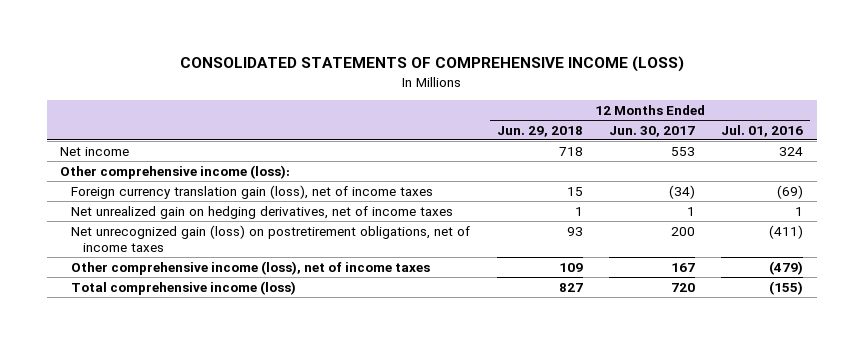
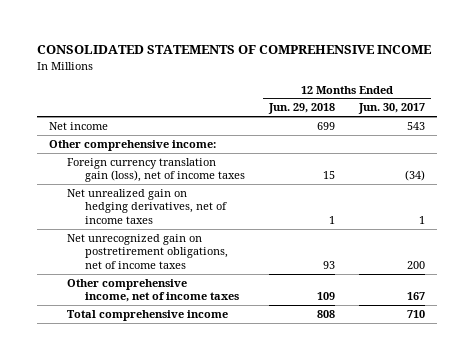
[179,56,684,73] CONSOLIDATED STATEMENTS OF COMPREHENSIVE INCOME (LOSS) -> [37,45,433,55] CONSOLIDATED STATEMENTS OF COMPREHENSIVE INCOME
[721,124,804,137] Jul. 01, 2016 -> none
[558,146,583,156] 718 -> [316,121,335,130] 699
[671,146,696,156] 553 -> [406,121,425,130] 543
[60,164,291,179] Other comprehensive income (loss): -> [49,139,217,151] Other comprehensive income:
[71,224,471,252] Net unrecognized gain (loss) on postretirement obligations, net of income taxes -> [66,233,228,269] Net unrecognized gain on postretirement obligations, net of income taxes
[71,260,431,275] Other comprehensive income (loss), net of income taxes -> [66,278,239,303] Other comprehensive income, net of income taxes
[71,280,297,295] Total comprehensive income (loss) -> [66,309,228,321] Total comprehensive income
[558,282,583,292] 827 -> [316,309,335,318] 808
[671,282,696,292] 720 -> [406,309,425,318] 710

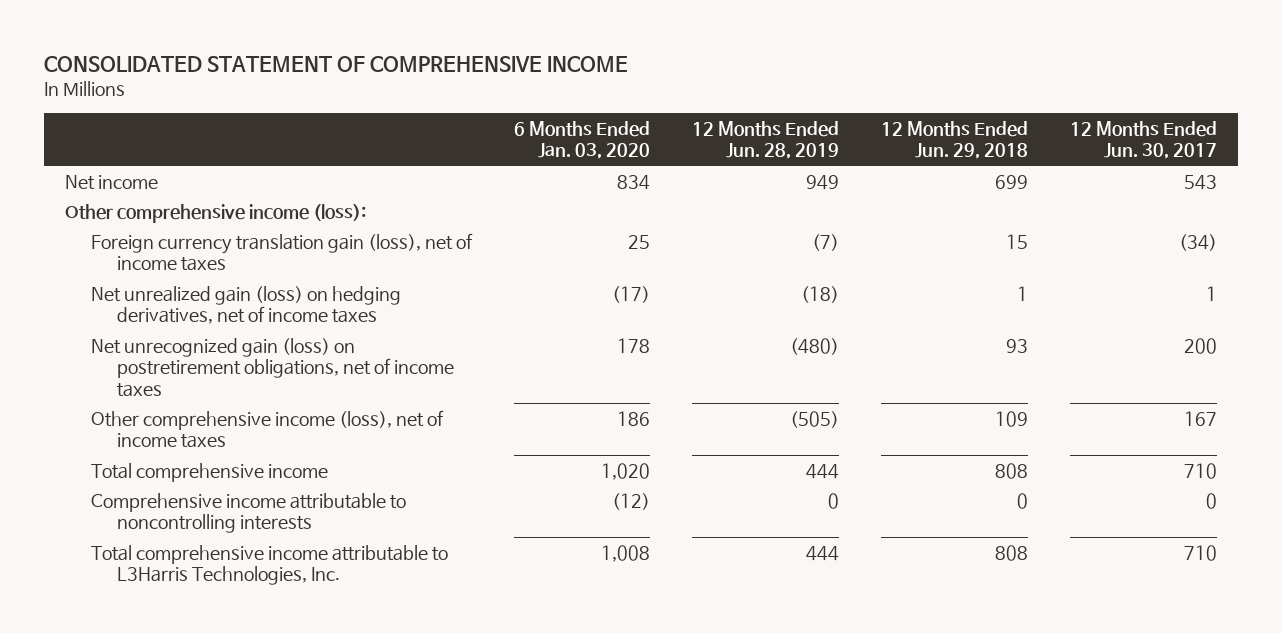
[37,45,433,55] CONSOLIDATED STATEMENTS OF COMPREHENSIVE INCOME -> [43,56,628,73] CONSOLIDATED STATEMENT OF COMPREHENSIVE INCOME
none -> [514,120,651,160] 6 Months Ended Jan. 03, 2020
none -> [692,120,840,160] 12 Months Ended Jun. 28, 2019
[49,139,217,151] Other comprehensive income: -> [64,203,366,223] Other comprehensive income (loss):
[66,188,227,224] Net unrealized gain on hedging derivatives, net of income taxes -> [91,285,402,325] Net unrealized gain (loss) on hedging derivatives, net of income taxes
[66,233,228,269] Net unrecognized gain on postretirement obligations, net of income taxes -> [91,337,455,397] Net unrecognized gain (loss) on postretirement obligations, net of income taxes
[66,278,239,303] Other comprehensive income, net of income taxes -> [91,409,445,449] Other comprehensive income (loss), net of income taxes
none -> [91,492,407,534] Comprehensive income attributable to noncontrolling interests
none -> [91,544,449,586] Total comprehensive income attributable to L3Harris Technologies, Inc.

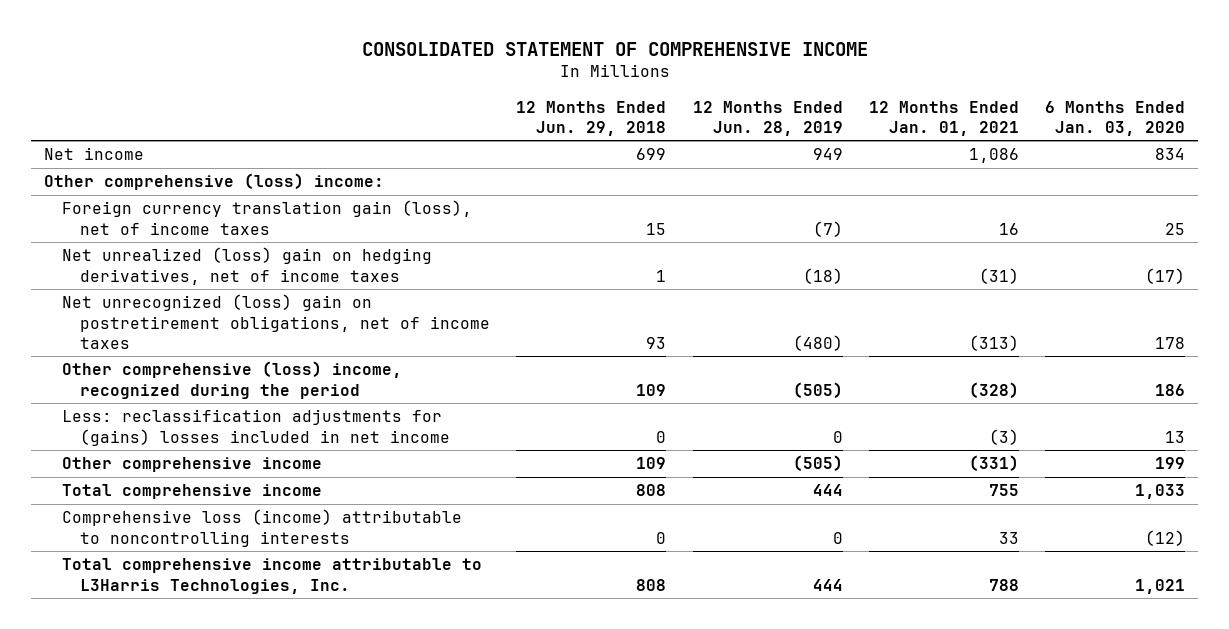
[1069,120,1217,160] 12 Months Ended Jun. 30, 2017 -> none
none -> [868,100,1019,136] 12 Months Ended Jan. 01, 2021
[64,203,366,223] Other comprehensive income (loss): -> [44,173,385,191] Other comprehensive (loss) income:
[91,285,402,325] Net unrealized gain (loss) on hedging derivatives, net of income taxes -> [62,247,433,285] Net unrealized (loss) gain on hedging derivatives, net of income taxes
[91,337,455,397] Net unrecognized gain (loss) on postretirement obligations, net of income taxes -> [62,294,491,349] Net unrecognized (loss) gain on postretirement obligations, net of income taxes
none -> [62,361,403,399] Other comprehensive (loss) income, recognized during the period
none -> [62,409,451,446] Less: reclassification adjustments for (gains) losses included in net income
[91,409,445,449] Other comprehensive income (loss), net of income taxes -> [62,457,323,473] Other comprehensive income
[617,410,651,426] 186 -> [1154,457,1185,470] 199
[601,462,651,480] 1,020 -> [1134,484,1185,500] 1,033
[91,492,407,534] Comprehensive income attributable to noncontrolling interests -> [62,509,463,547] Comprehensive loss (income) attributable to noncontrolling interests
[601,544,651,562] 1,008 -> [1134,578,1185,594] 1,021

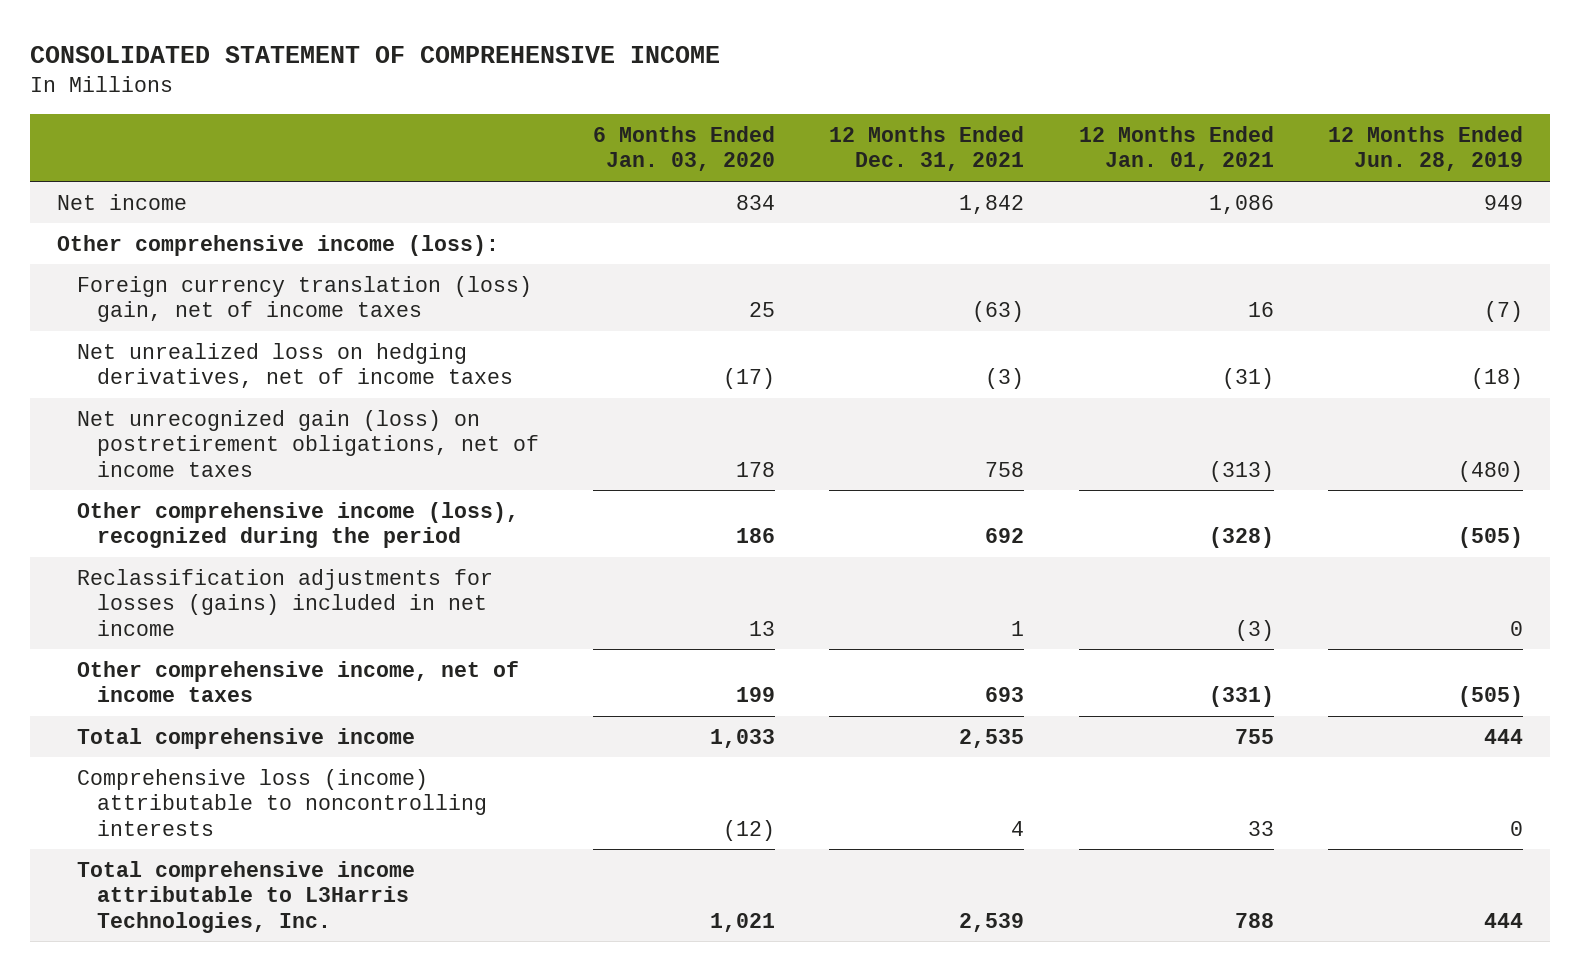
[516,100,667,136] 12 Months Ended Jun. 29, 2018 -> none
none -> [829,125,1025,172] 12 Months Ended Dec. 31, 2021
[44,173,385,191] Other comprehensive (loss) income: -> [56,234,499,256] Other comprehensive income (loss):
[62,200,473,235] Foreign currency translation gain (loss), net of income taxes -> [76,275,532,323] Foreign currency translation (loss) gain, net of income taxes
[62,247,433,285] Net unrealized (loss) gain on hedging derivatives, net of income taxes -> [76,342,513,389] Net unrealized loss on hedging derivatives, net of income taxes
[62,294,491,349] Net unrecognized (loss) gain on postretirement obligations, net of income taxes -> [76,409,539,477] Net unrecognized gain (loss) on postretirement obligations, net of income taxes
[62,361,403,399] Other comprehensive (loss) income, recognized during the period -> [76,501,519,549] Other comprehensive income (loss), recognized during the period
[62,409,451,446] Less: reclassification adjustments for (gains) losses included in net income -> [76,568,493,636] Reclassification adjustments for losses (gains) included in net income
[62,457,323,473] Other comprehensive income -> [76,660,519,703] Other comprehensive income, net of income taxes

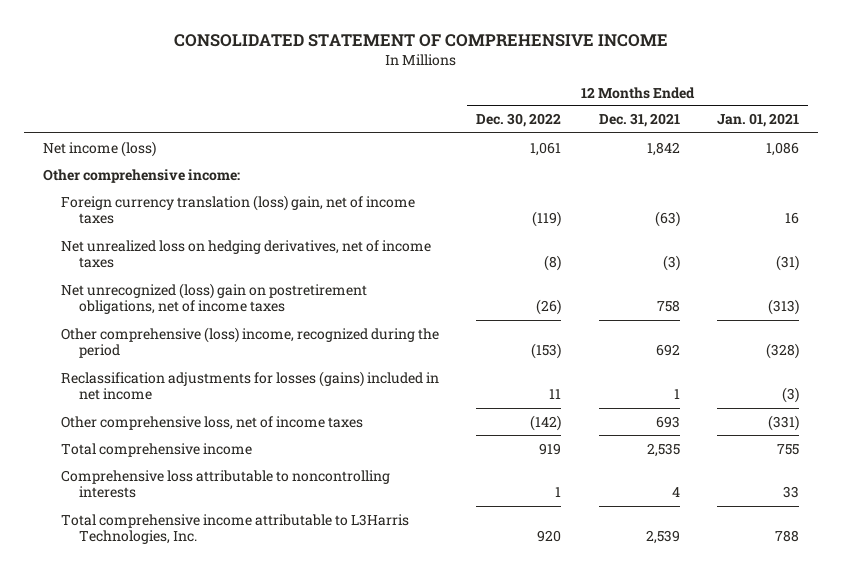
[593,125,776,172] 6 Months Ended Jan. 03, 2020 -> none
[1327,125,1523,172] 12 Months Ended Jun. 28, 2019 -> none
none -> [476,113,562,128] Dec. 30, 2022
[56,193,187,210] Net income -> [42,140,156,157] Net income (loss)
[56,234,499,256] Other comprehensive income (loss): -> [42,168,240,183] Other comprehensive income:
[76,409,539,477] Net unrecognized gain (loss) on postretirement obligations, net of income taxes -> [60,282,367,315] Net unrecognized (loss) gain on postretirement obligations, net of income taxes
[76,501,519,549] Other comprehensive income (loss), recognized during the period -> [60,326,439,359] Other comprehensive (loss) income, recognized during the period
[76,660,519,703] Other comprehensive income, net of income taxes -> [60,415,363,430] Other comprehensive loss, net of income taxes
[76,768,487,836] Comprehensive loss (income) attributable to noncontrolling interests -> [60,469,390,499] Comprehensive loss attributable to noncontrolling interests

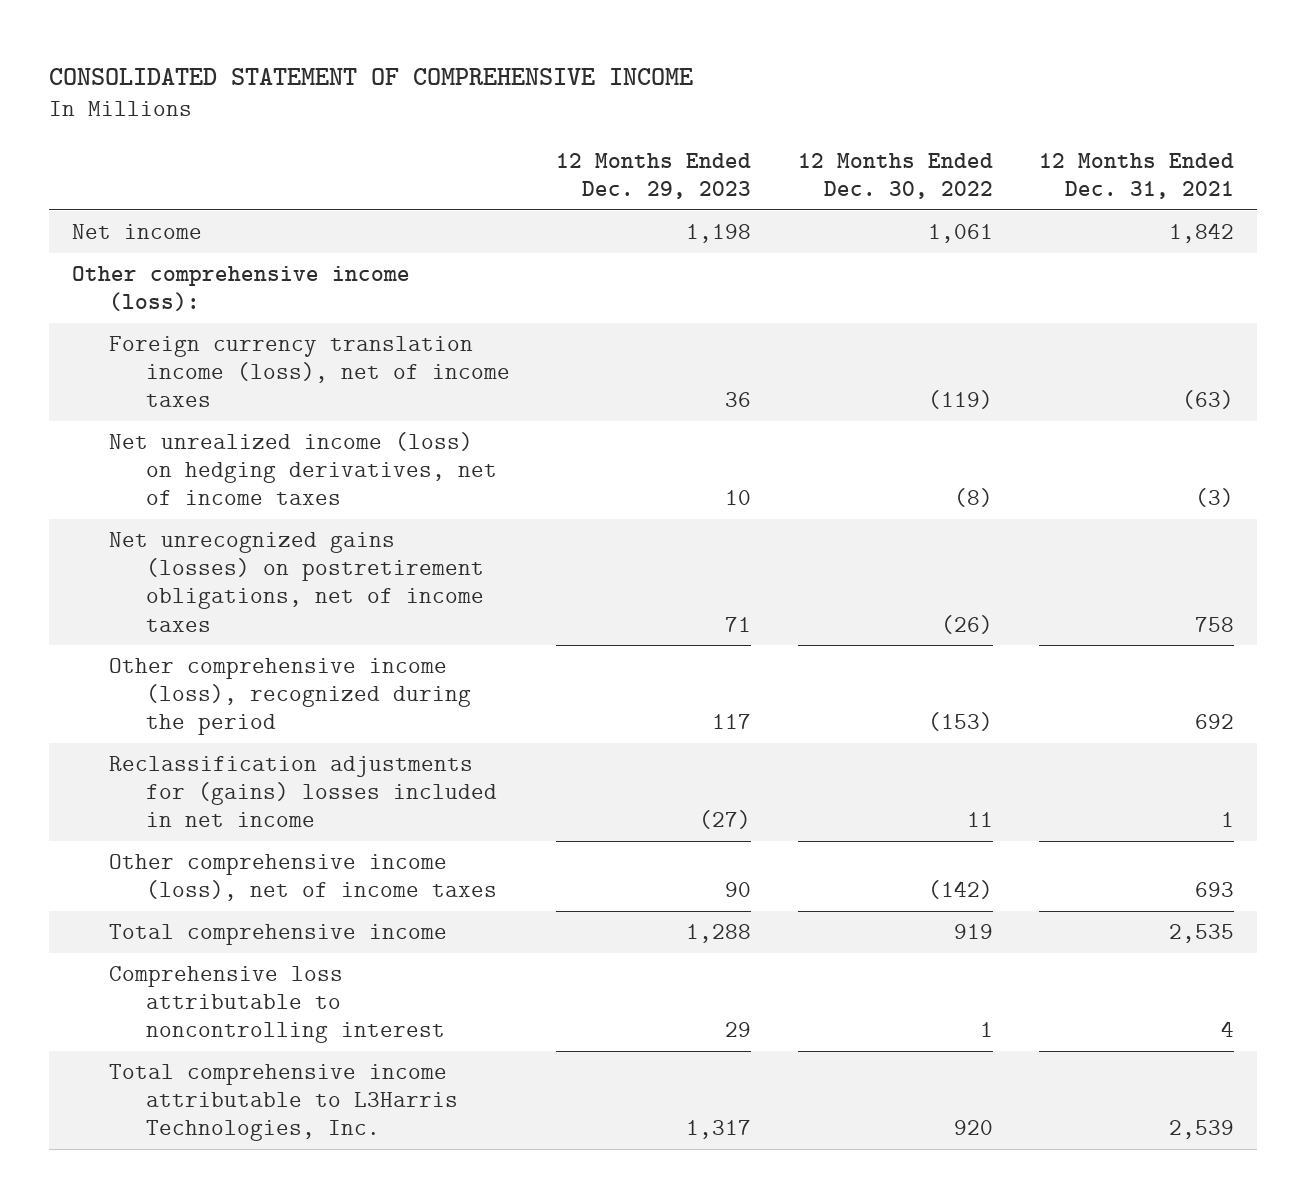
[717,113,800,128] Jan. 01, 2021 -> none
none -> [556,152,752,199] 12 Months Ended Dec. 29, 2023
[42,140,156,157] Net income (loss) -> [71,223,202,239] Net income
[42,168,240,183] Other comprehensive income: -> [71,265,410,312] Other comprehensive income (loss):
[60,194,415,225] Foreign currency translation (loss) gain, net of income taxes -> [108,335,510,408] Foreign currency translation income (loss), net of income taxes
[60,239,431,269] Net unrealized loss on hedging derivatives, net of income taxes -> [108,431,497,506] Net unrealized income (loss) on hedging derivatives, net of income taxes
[60,282,367,315] Net unrecognized (loss) gain on postretirement obligations, net of income taxes -> [108,531,484,632] Net unrecognized gains (losses) on postretirement obligations, net of income taxes
[60,326,439,359] Other comprehensive (loss) income, recognized during the period -> [108,657,471,736] Other comprehensive income (loss), recognized during the period
[60,370,439,401] Reclassification adjustments for losses (gains) included in net income -> [108,755,497,828] Reclassification adjustments for (gains) losses included in net income
[60,415,363,430] Other comprehensive loss, net of income taxes -> [108,853,497,902] Other comprehensive income (loss), net of income taxes
[60,469,390,499] Comprehensive loss attributable to noncontrolling interests -> [108,965,445,1044] Comprehensive loss attributable to noncontrolling interest

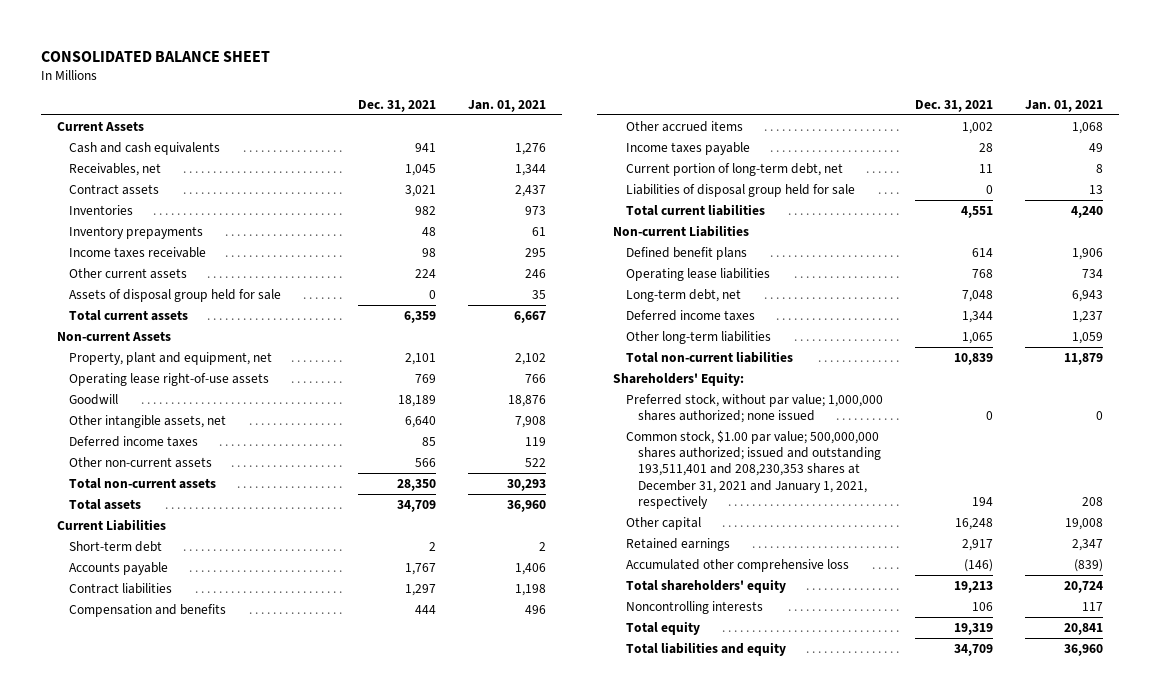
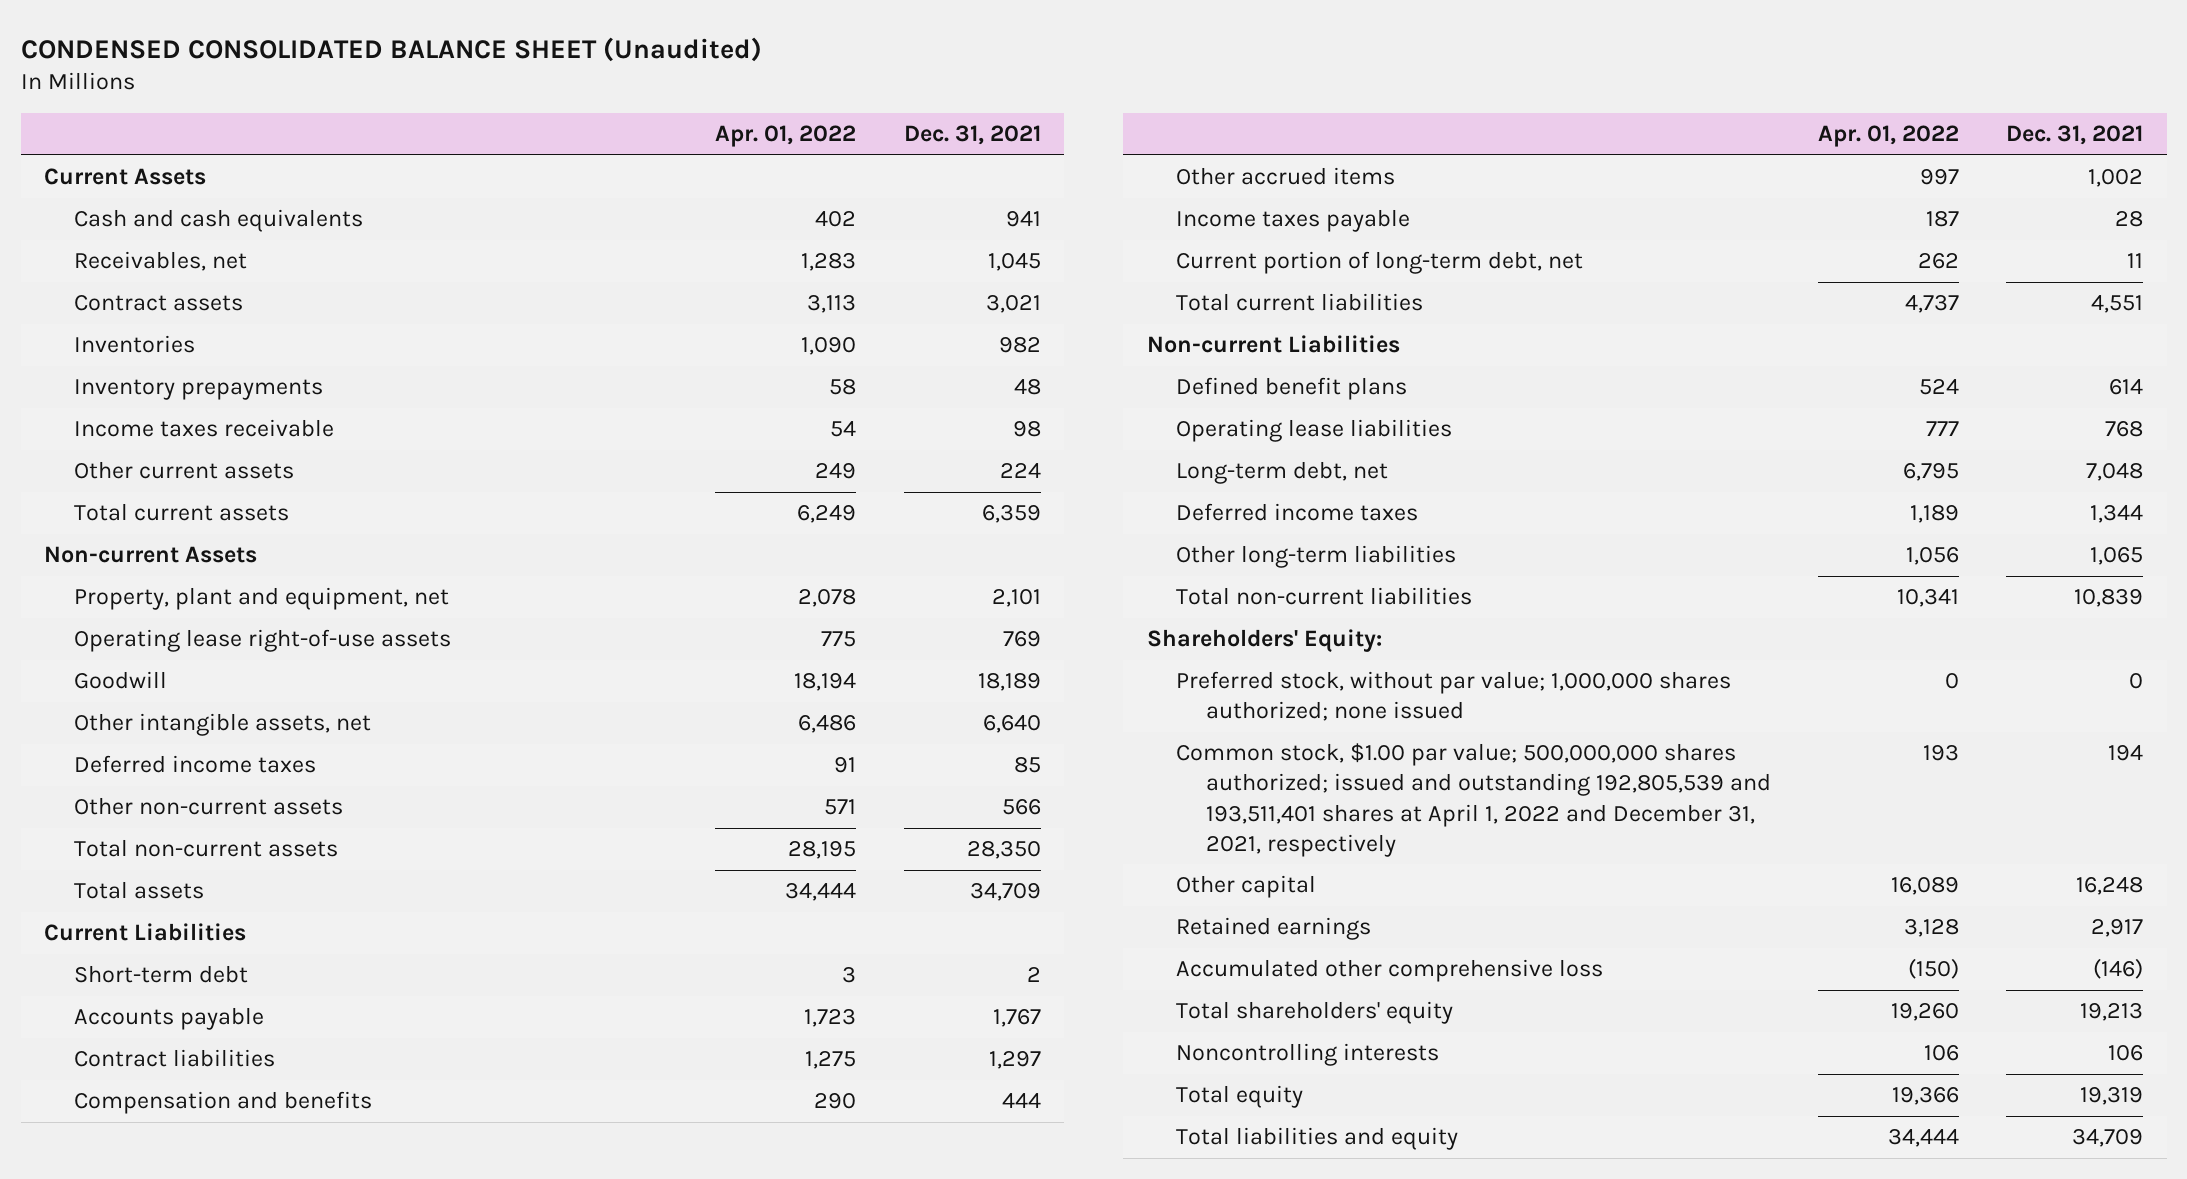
[40,50,270,62] CONSOLIDATED BALANCE SHEET -> [20,36,762,62] CONDENSED CONSOLIDATED BALANCE SHEET (Unaudited)
[468,100,547,113] Jan. 01, 2021 -> none
none -> [715,125,857,148] Apr. 01, 2022
[69,288,282,302] Assets of disposal group held for sale -> none
[625,183,855,197] Liabilities of disposal group held for sale -> none
[625,429,882,509] Common stock, $1.00 par value; 500,000,000 shares authorized; issued and outstanding 193,511,401 and 208,230,353 shares at December 31, 2021 and January 1, 2021, respectively -> [1176,743,1771,857] Common stock, $1.00 par value; 500,000,000 shares authorized; issued and outstanding 192,805,539 and 193,511,401 shares at April 1, 2022 and December 31, 2021, respectively

